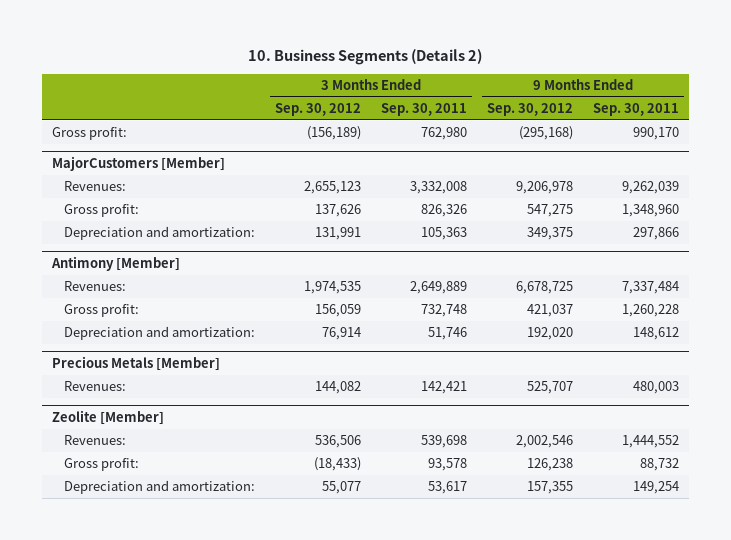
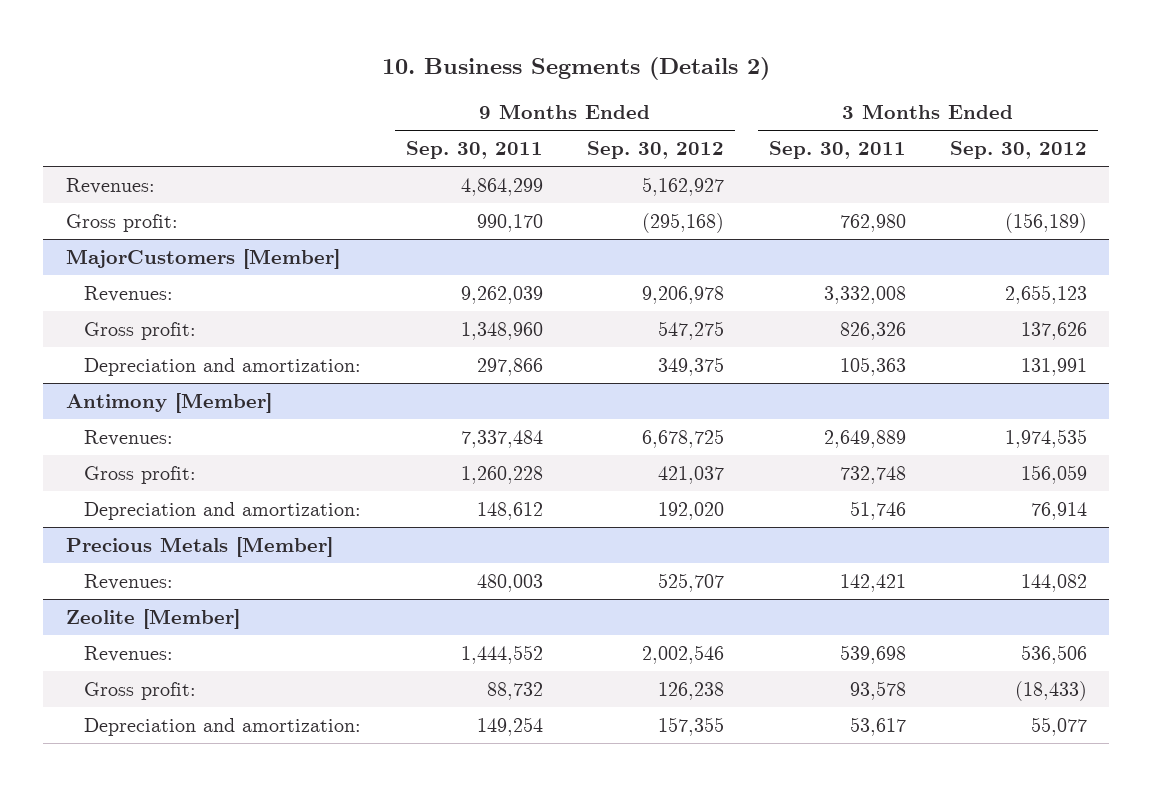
none -> [65,177,155,194] Revenues:

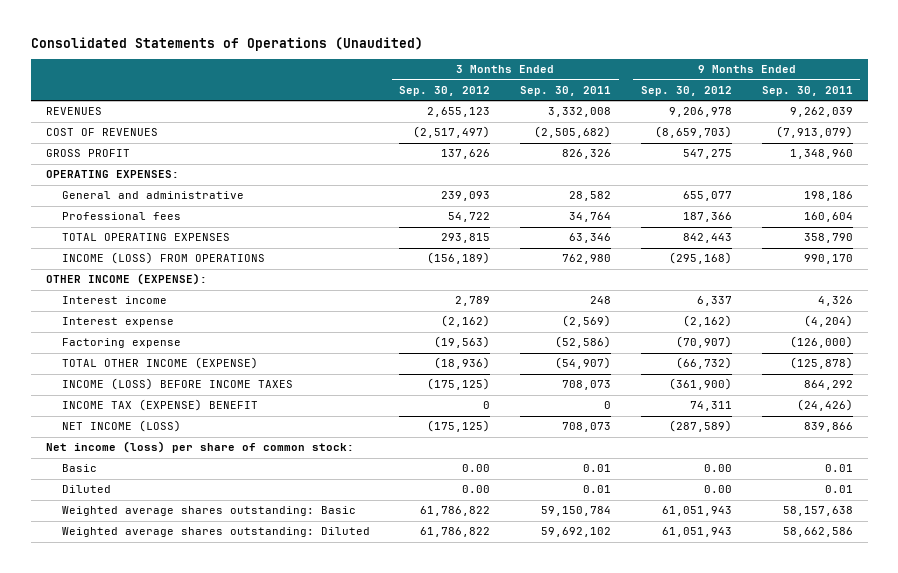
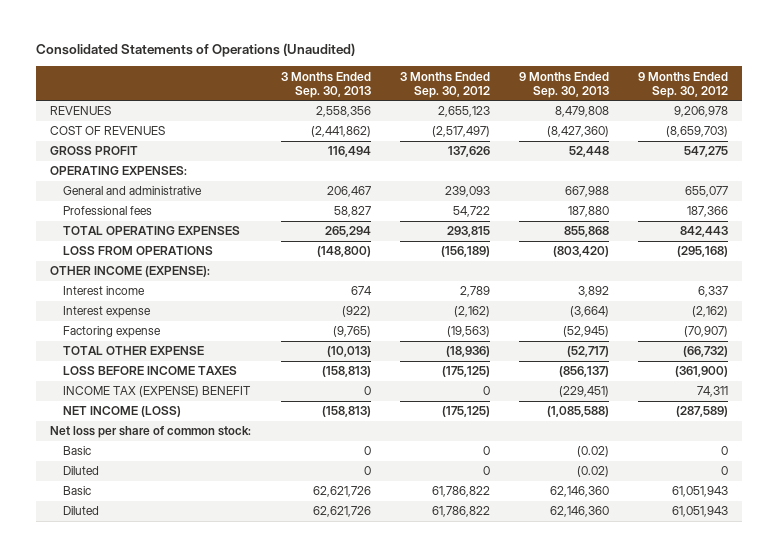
[520,85,612,96] Sep. 30, 2011 -> none
[761,85,853,96] Sep. 30, 2011 -> none
none -> [280,71,371,98] 3 Months Ended Sep. 30, 2013
none -> [518,71,609,98] 9 Months Ended Sep. 30, 2013
[61,252,265,265] INCOME (LOSS) FROM OPERATIONS -> [63,246,214,256] LOSS FROM OPERATIONS
[61,357,258,370] TOTAL OTHER INCOME (EXPENSE) -> [63,346,205,356] TOTAL OTHER EXPENSE
[61,378,293,391] INCOME (LOSS) BEFORE INCOME TAXES -> [63,366,238,376] LOSS BEFORE INCOME TAXES
[45,441,354,454] Net income (loss) per share of common stock: -> [50,426,252,439] Net loss per share of common stock:
[462,464,491,473] 0.00 -> [482,446,490,456] 0
[703,464,732,473] 0.00 -> [720,446,728,456] 0
[462,485,491,494] 0.00 -> [482,466,490,476] 0
[703,485,732,494] 0.00 -> [720,466,728,476] 0
[61,506,356,517] Weighted average shares outstanding: Basic -> [63,486,92,496] Basic
[61,527,370,538] Weighted average shares outstanding: Diluted -> [63,506,100,516] Diluted

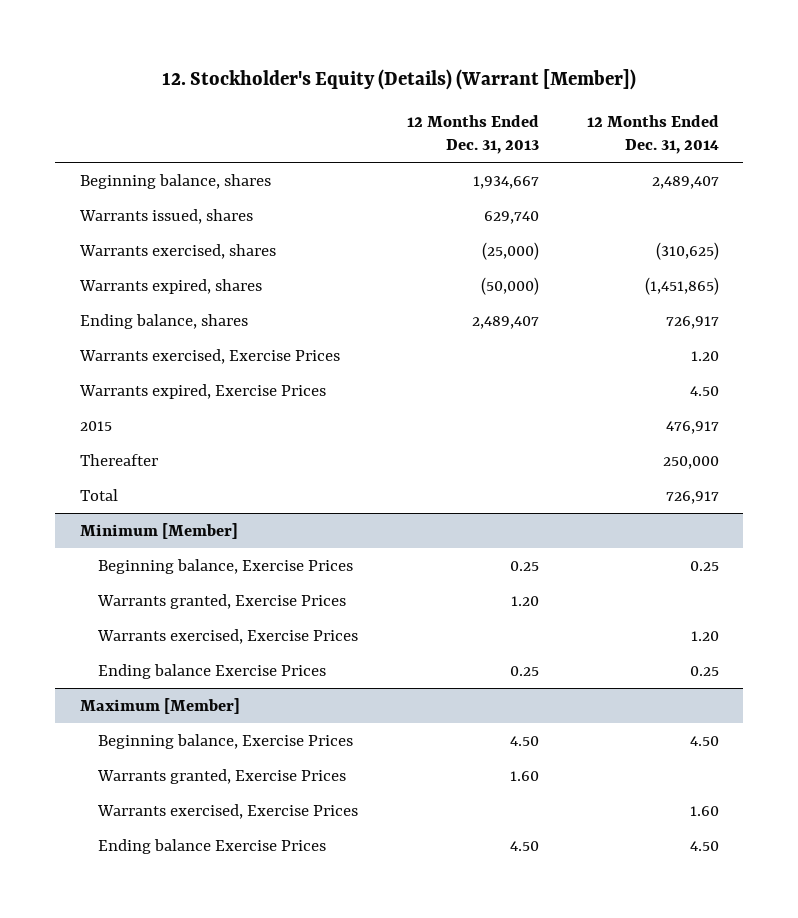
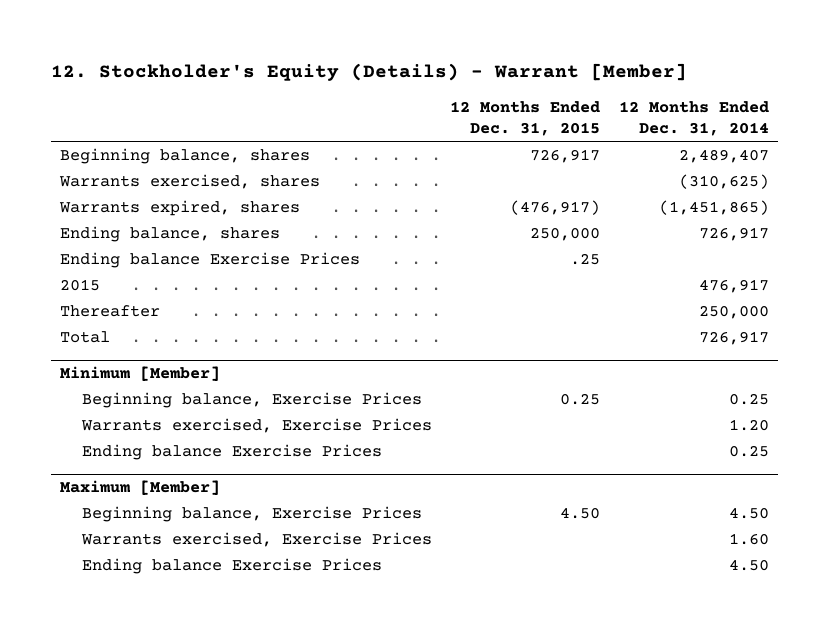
[162,69,637,91] 12. Stockholder's Equity (Details) (Warrant [Member]) -> [50,63,687,82] 12. Stockholder's Equity (Details) - Warrant [Member]
[406,115,539,155] 12 Months Ended Dec. 31, 2013 -> none
none -> [450,101,601,137] 12 Months Ended Dec. 31, 2015
[78,208,253,224] Warrants issued, shares -> none
[78,348,340,364] Warrants exercised, Exercise Prices -> none
[78,383,326,399] Warrants expired, Exercise Prices -> none
none -> [59,251,360,268] Ending balance Exercise Prices
[97,593,347,609] Warrants granted, Exercise Prices -> none
[97,768,347,784] Warrants granted, Exercise Prices -> none

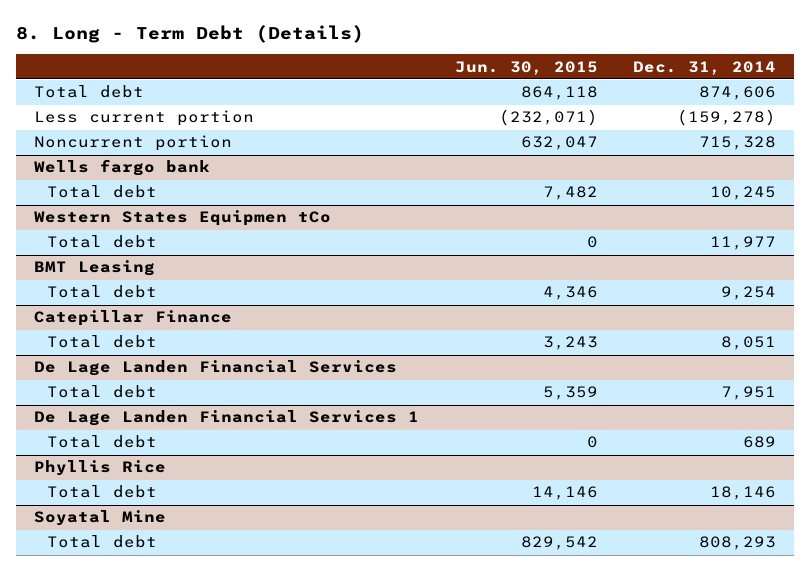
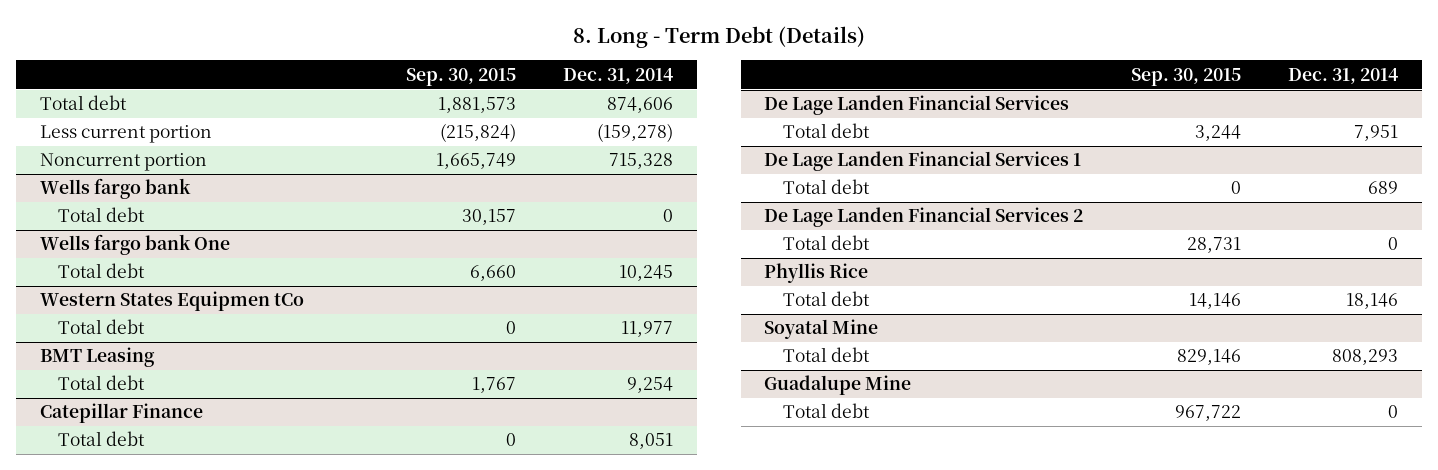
[454,60,598,75] Jun. 30, 2015 -> none
none -> [406,67,517,86] Sep. 30, 2015
none -> [57,207,145,223] Total debt
none -> [39,234,230,256] Wells fargo bank One
none -> [764,207,1084,228] De Lage Landen Financial Services 2
none -> [782,235,870,251] Total debt
none -> [764,375,912,396] Guadalupe Mine
none -> [782,403,870,419] Total debt

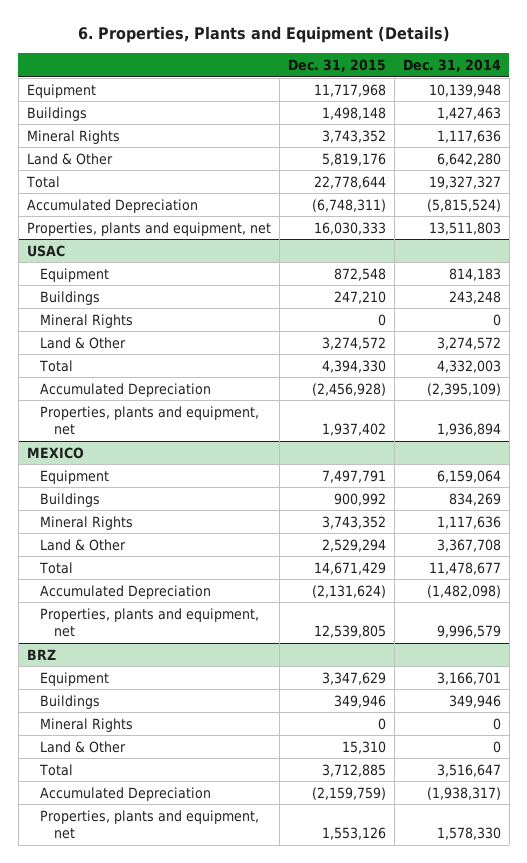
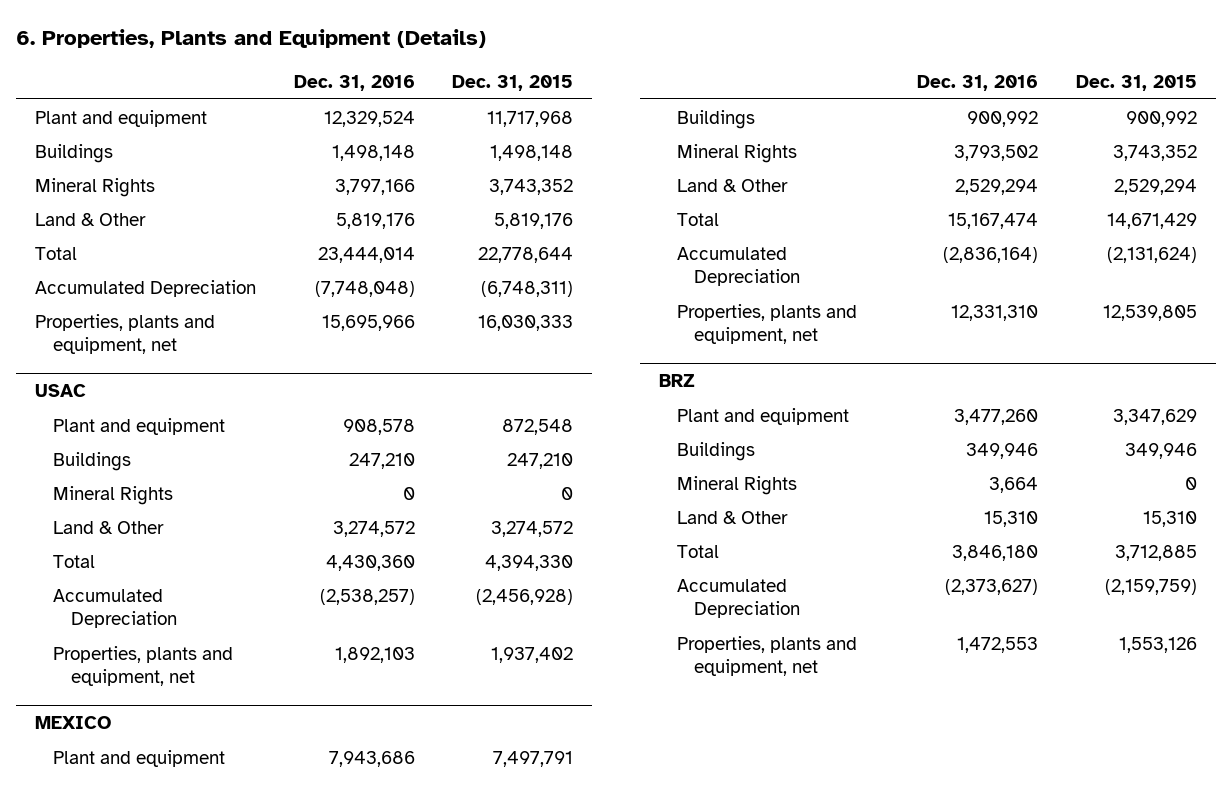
[402,58,501,72] Dec. 31, 2014 -> none
none -> [293,74,415,91] Dec. 31, 2016
[26,83,96,98] Equipment -> [34,109,207,127] Plant and equipment
[40,267,110,282] Equipment -> [52,417,225,435] Plant and equipment
[40,469,110,484] Equipment -> [52,749,225,767] Plant and equipment
[40,671,110,686] Equipment -> [676,407,849,425] Plant and equipment

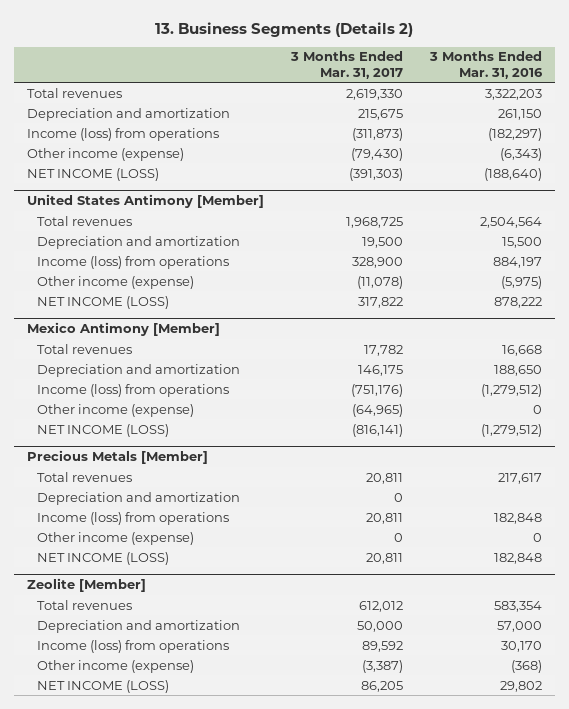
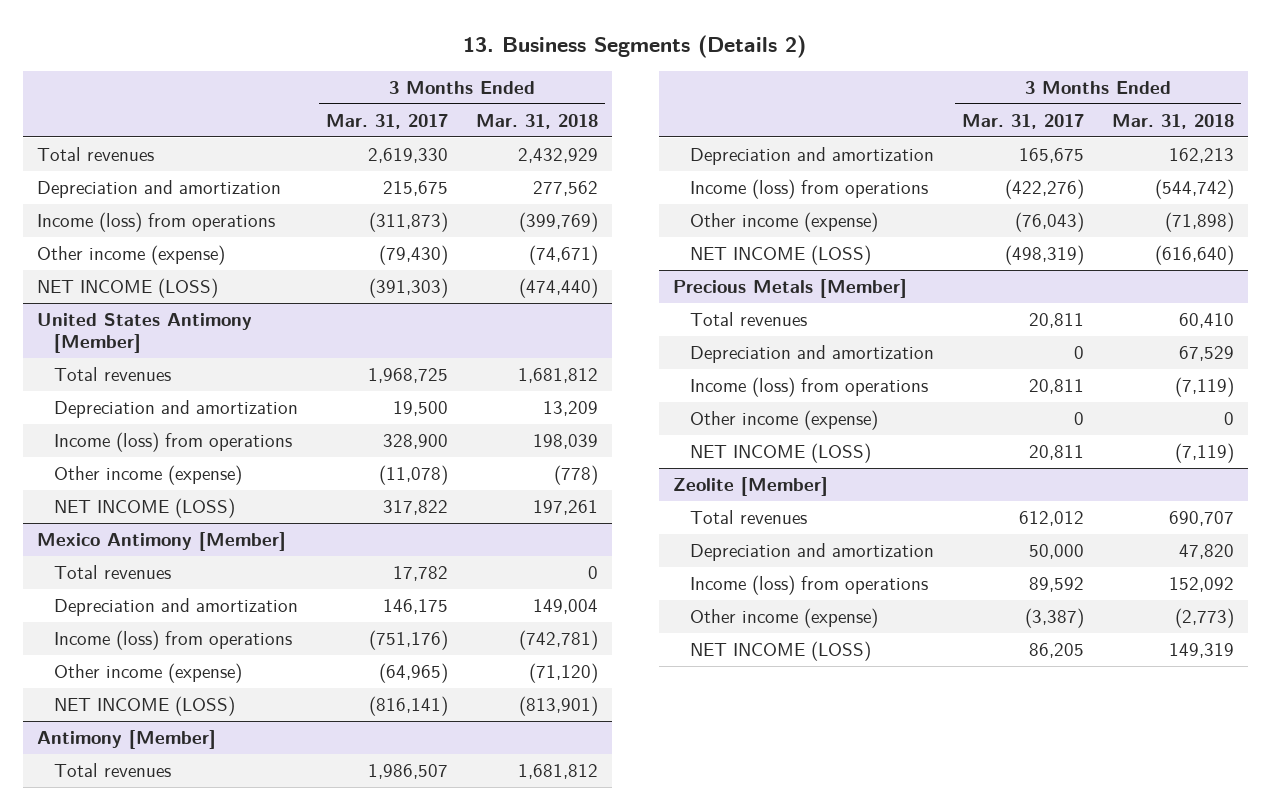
[428,51,543,79] 3 Months Ended Mar. 31, 2016 -> none
none -> [475,114,598,130] Mar. 31, 2018
none -> [36,730,216,750] Antimony [Member]
none -> [54,763,172,778] Total revenues
none -> [690,147,935,166] Depreciation and amortization
none -> [690,179,929,200] Income (loss) from operations
none -> [690,212,879,233] Other income (expense)
none -> [690,245,872,266] NET INCOME (LOSS)

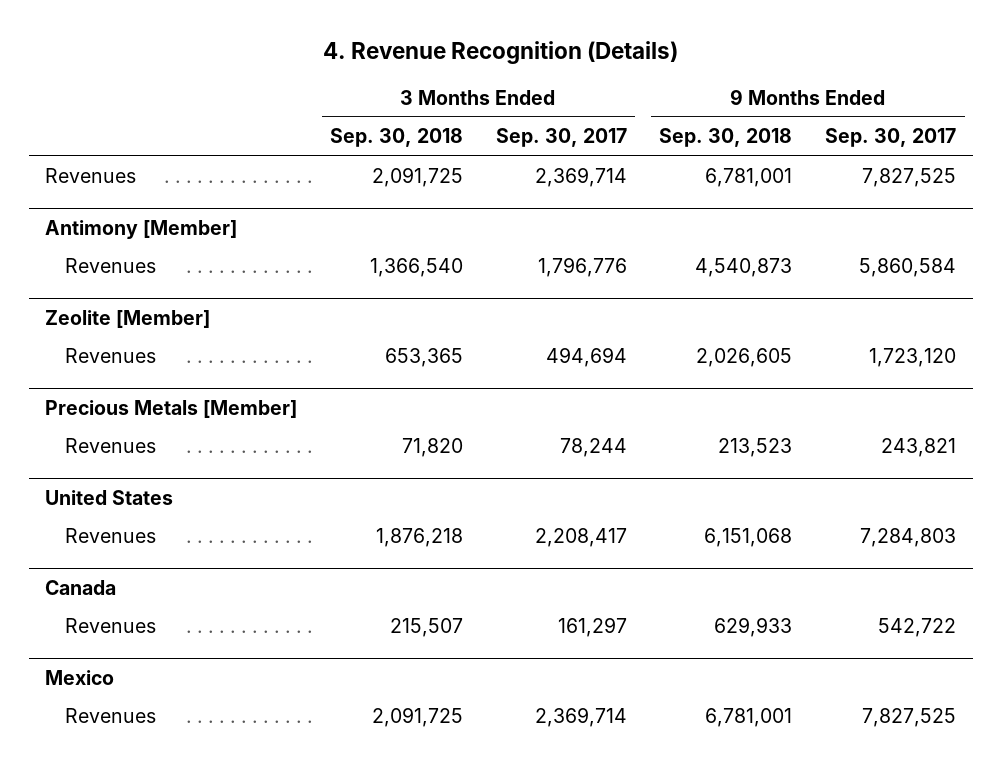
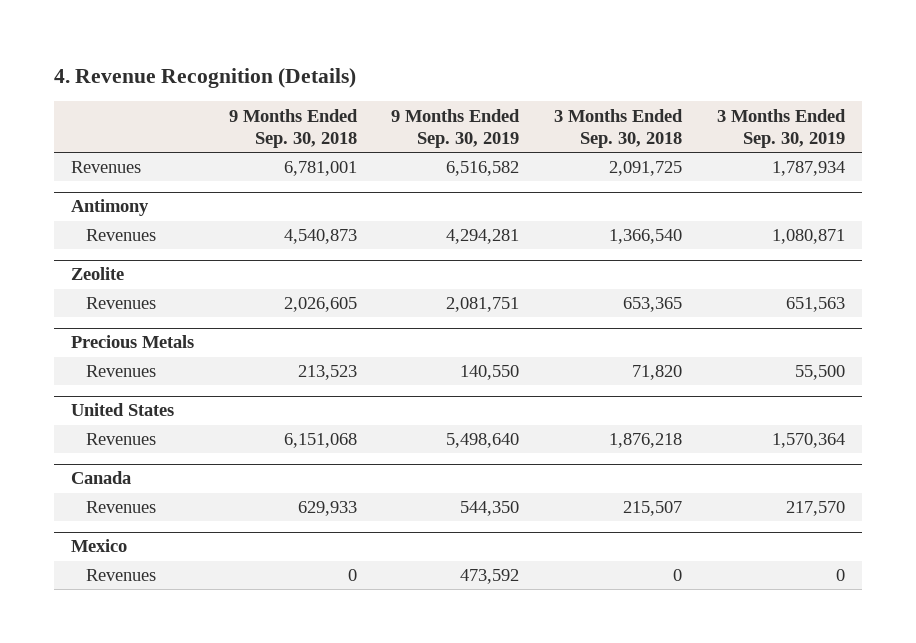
[495,128,627,148] Sep. 30, 2017 -> none
[825,128,957,148] Sep. 30, 2017 -> none
none -> [391,108,521,148] 9 Months Ended Sep. 30, 2019
none -> [716,108,846,148] 3 Months Ended Sep. 30, 2019
[44,219,237,239] Antimony [Member] -> [71,199,150,217] Antimony
[44,309,210,328] Zeolite [Member] -> [71,267,125,281] Zeolite
[44,399,297,418] Precious Metals [Member] -> [71,335,195,349] Precious Metals
[371,707,463,728] 2,091,725 -> [672,569,682,582] 0
[705,708,793,728] 6,781,001 -> [347,569,357,582] 0

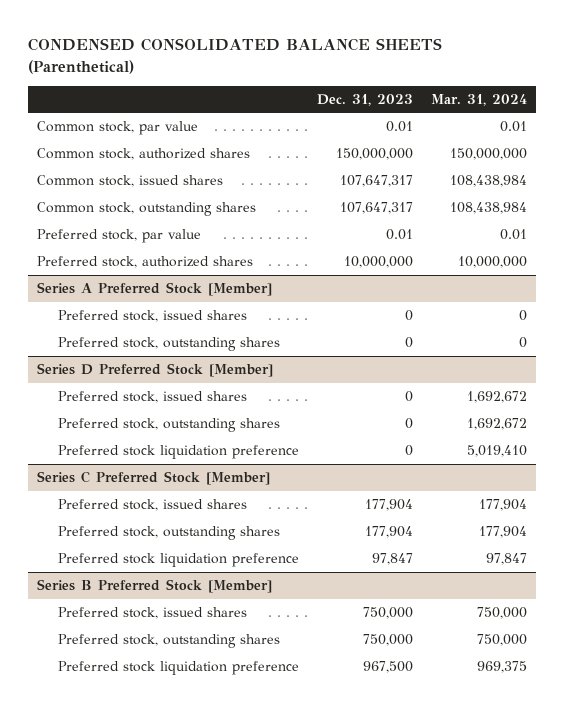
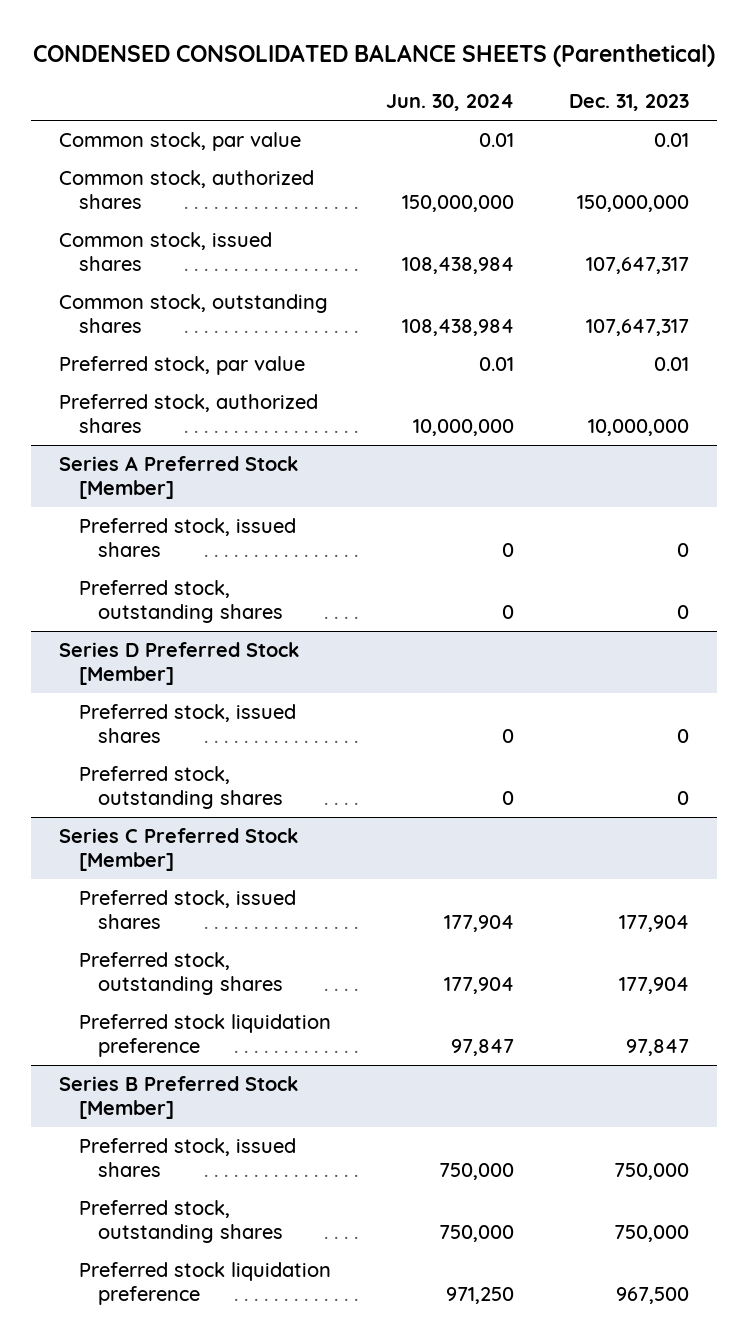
[430,93,527,106] Mar. 31, 2024 -> none
none -> [385,94,514,112] Jun. 30, 2024
[58,445,300,460] Preferred stock liquidation preference -> none

